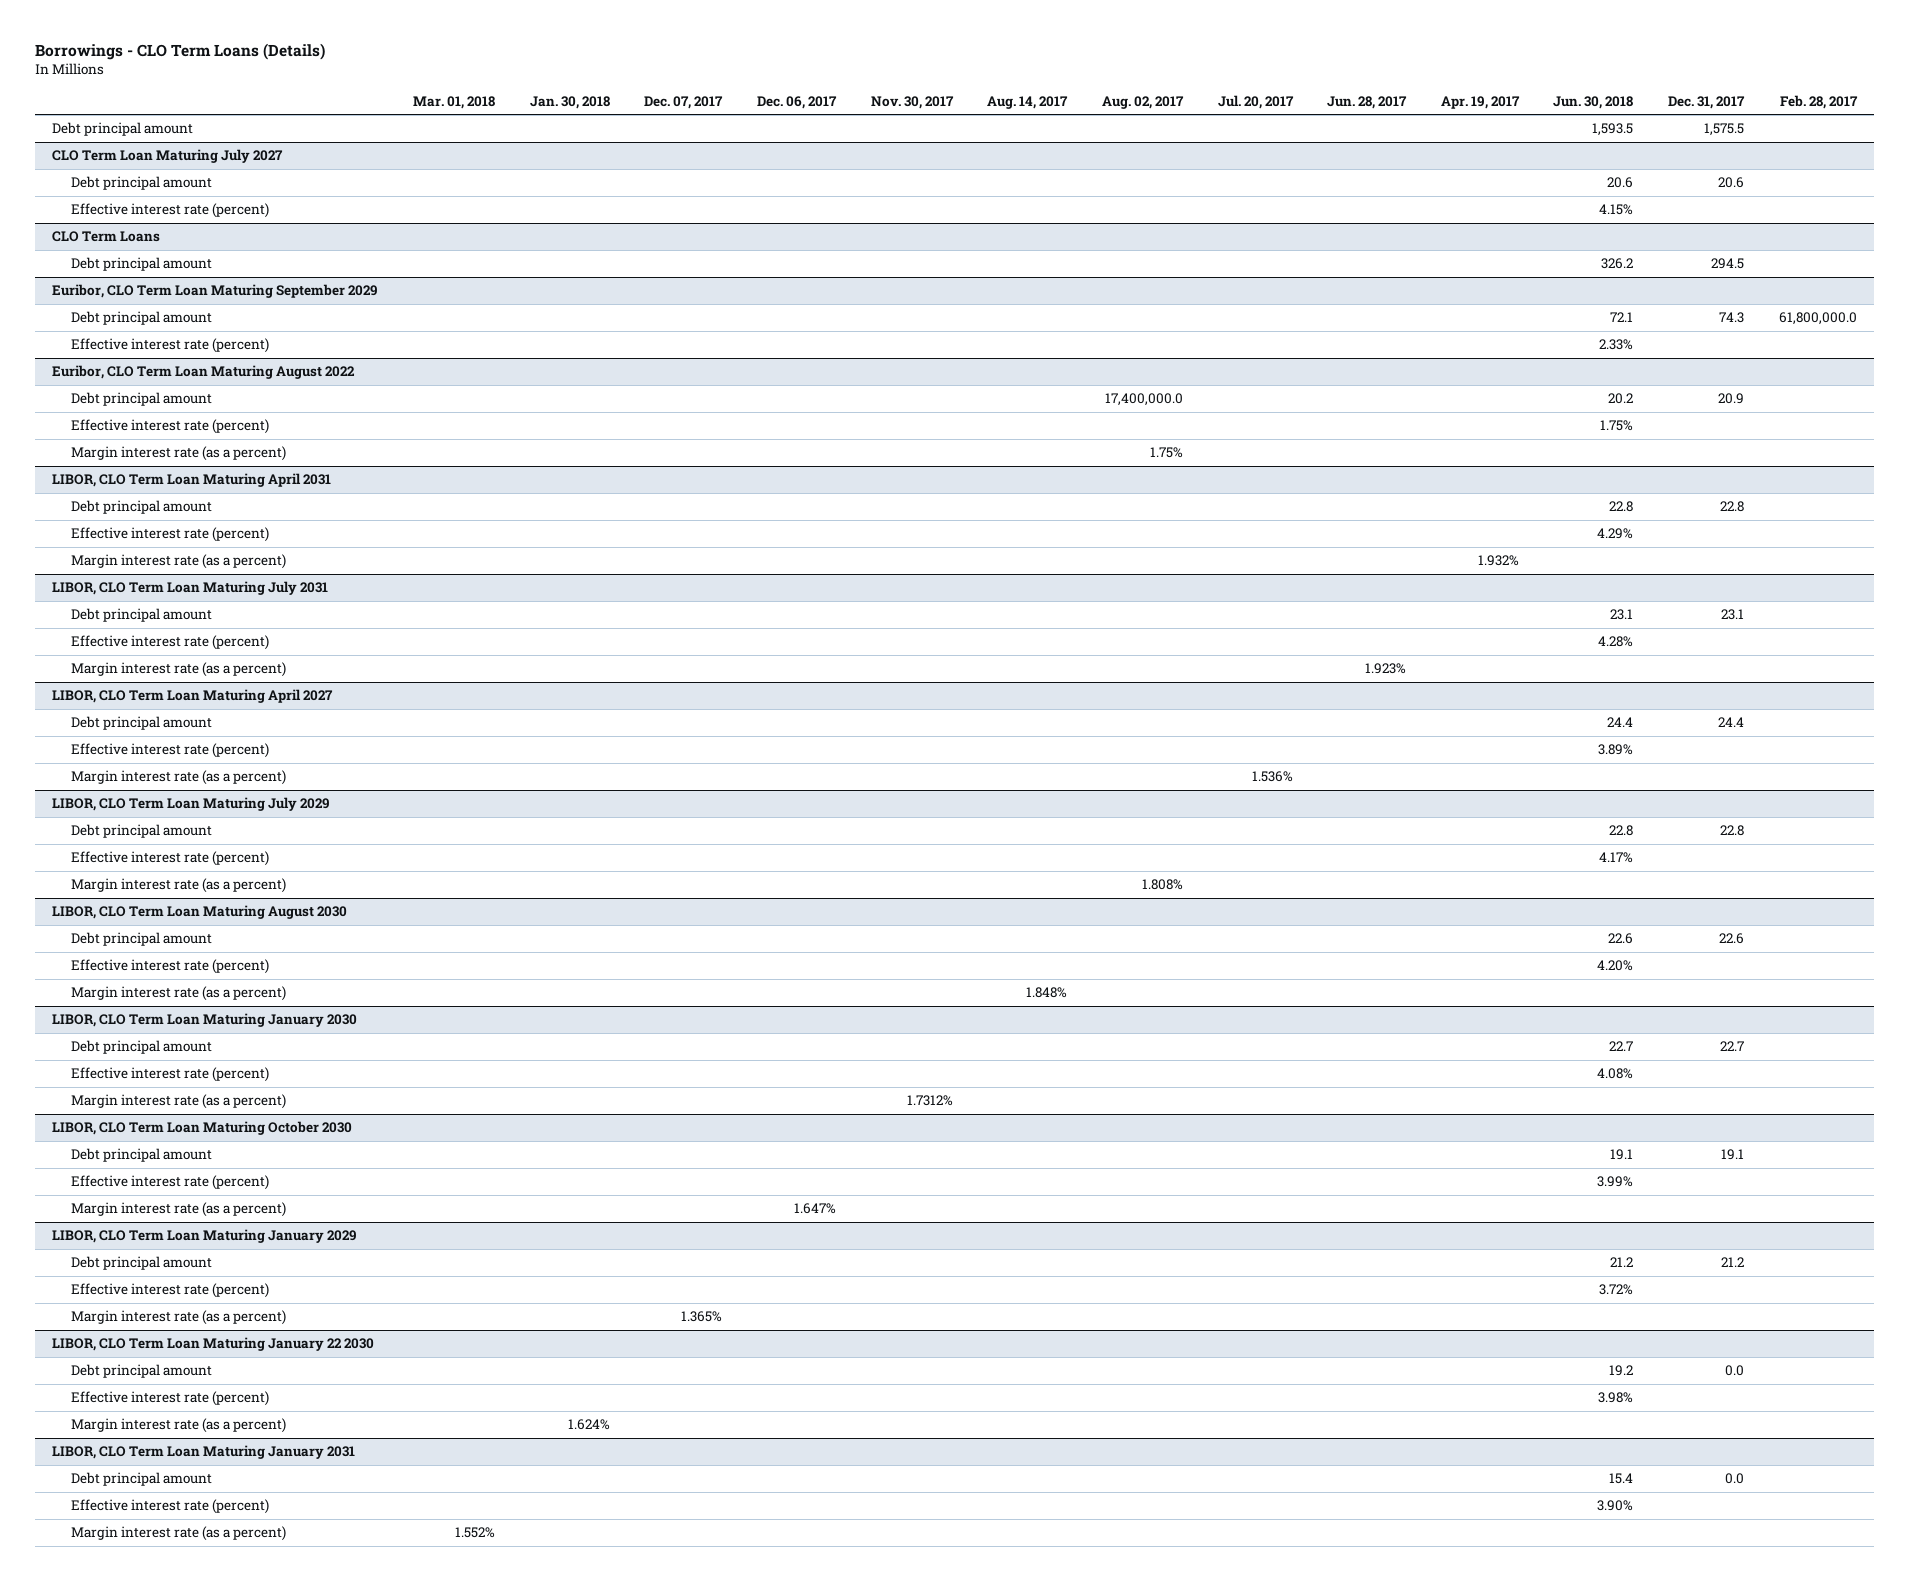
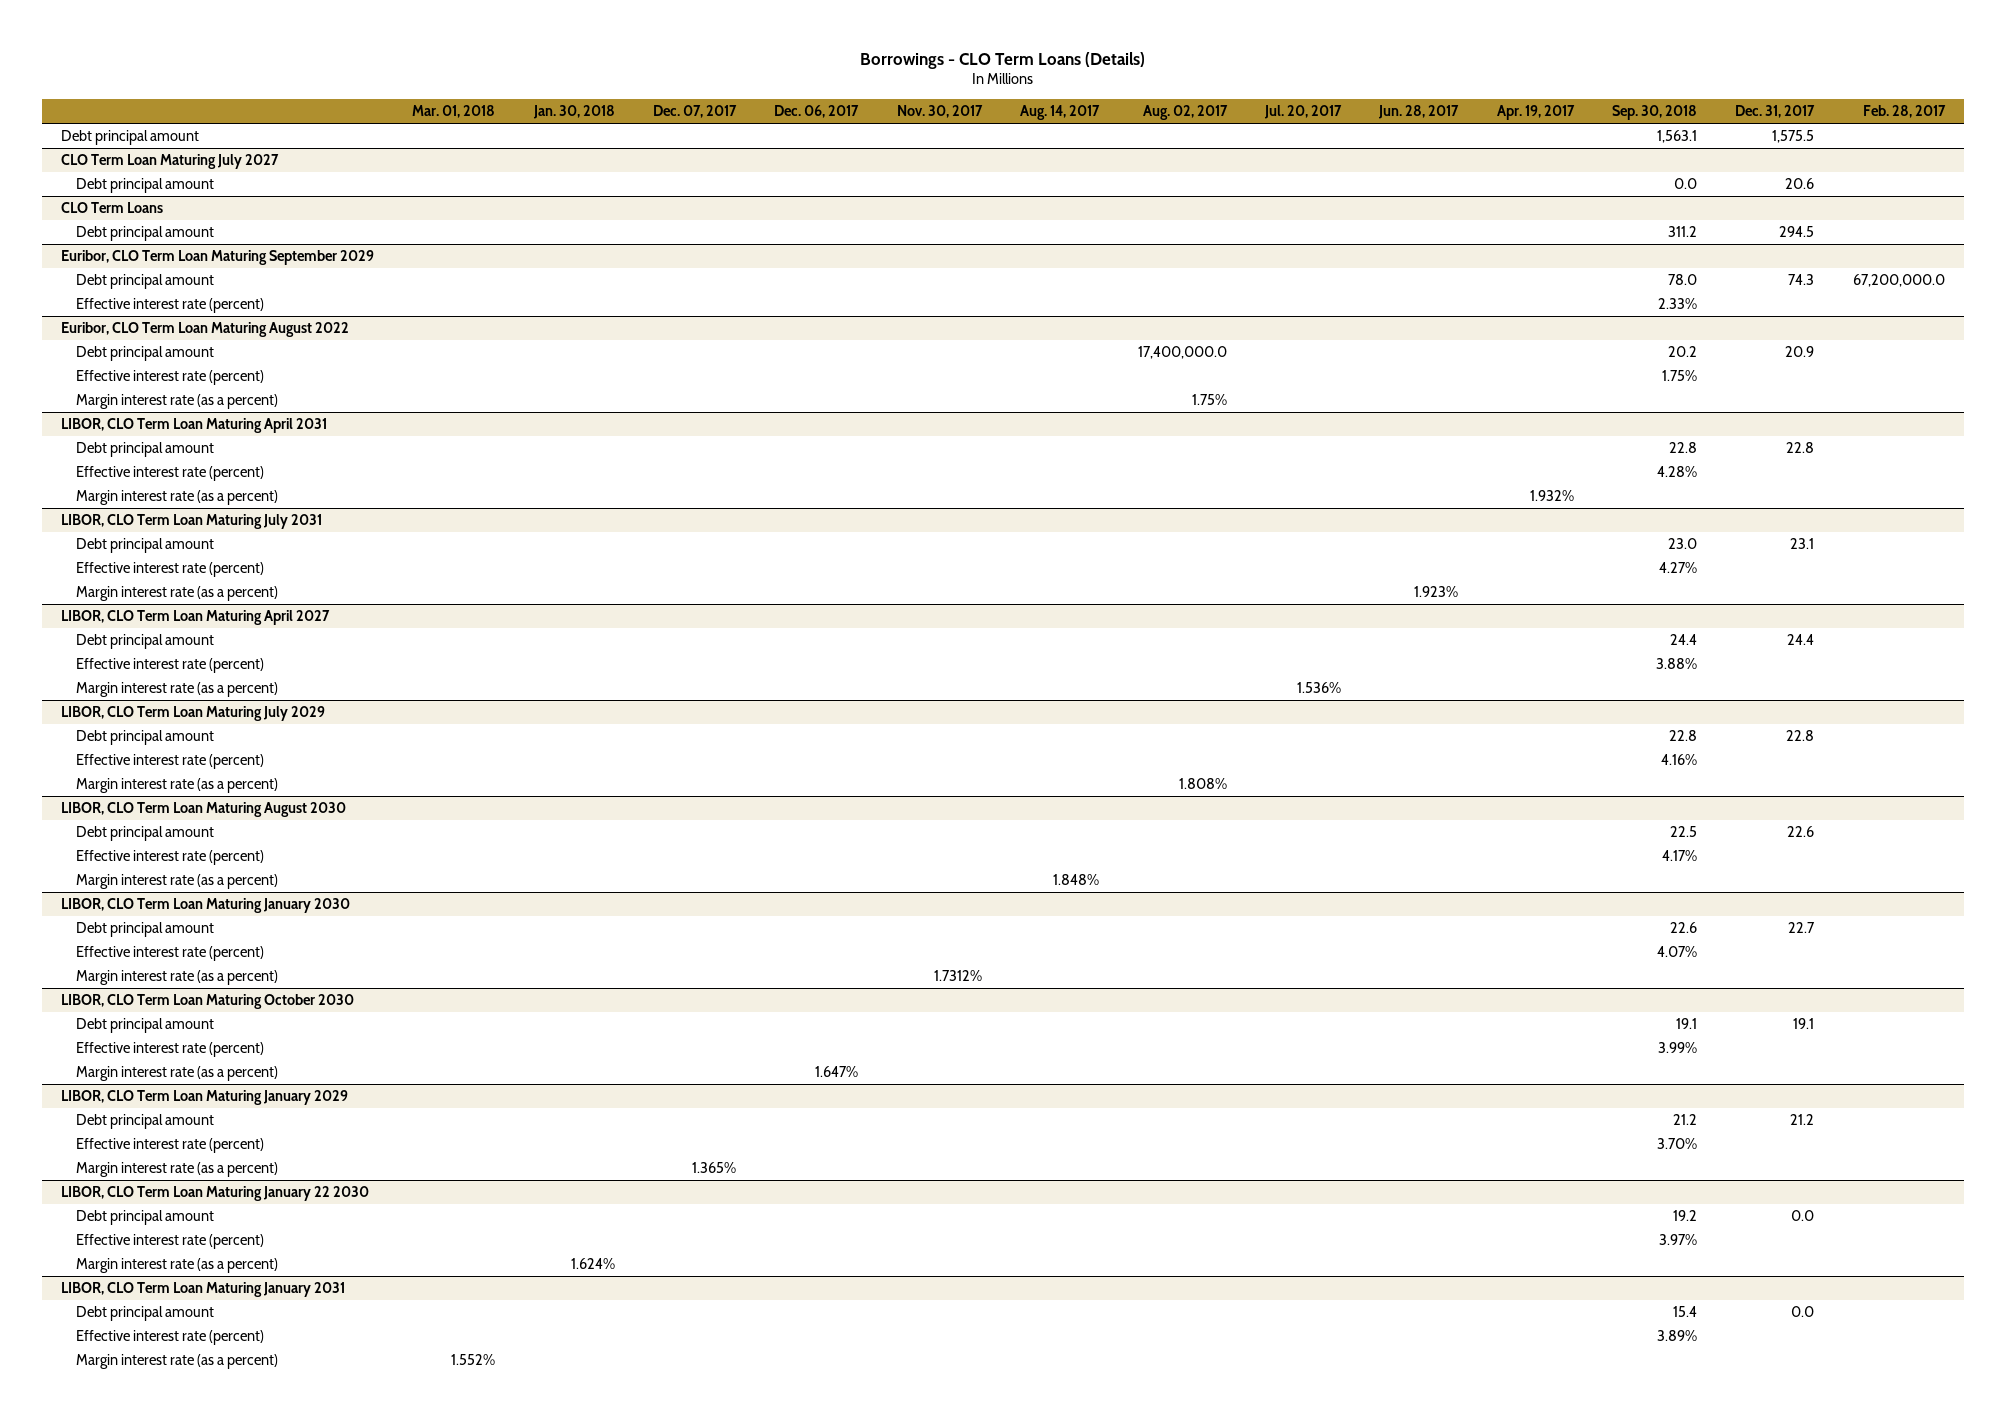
[1553,95,1634,109] Jun. 30, 2018 -> none
none -> [1612,105,1698,121] Sep. 30, 2018
[71,203,270,219] Effective interest rate (percent) -> none
[1778,312,1857,326] 61,800,000.0 -> [1852,274,1945,288] 67,200,000.0

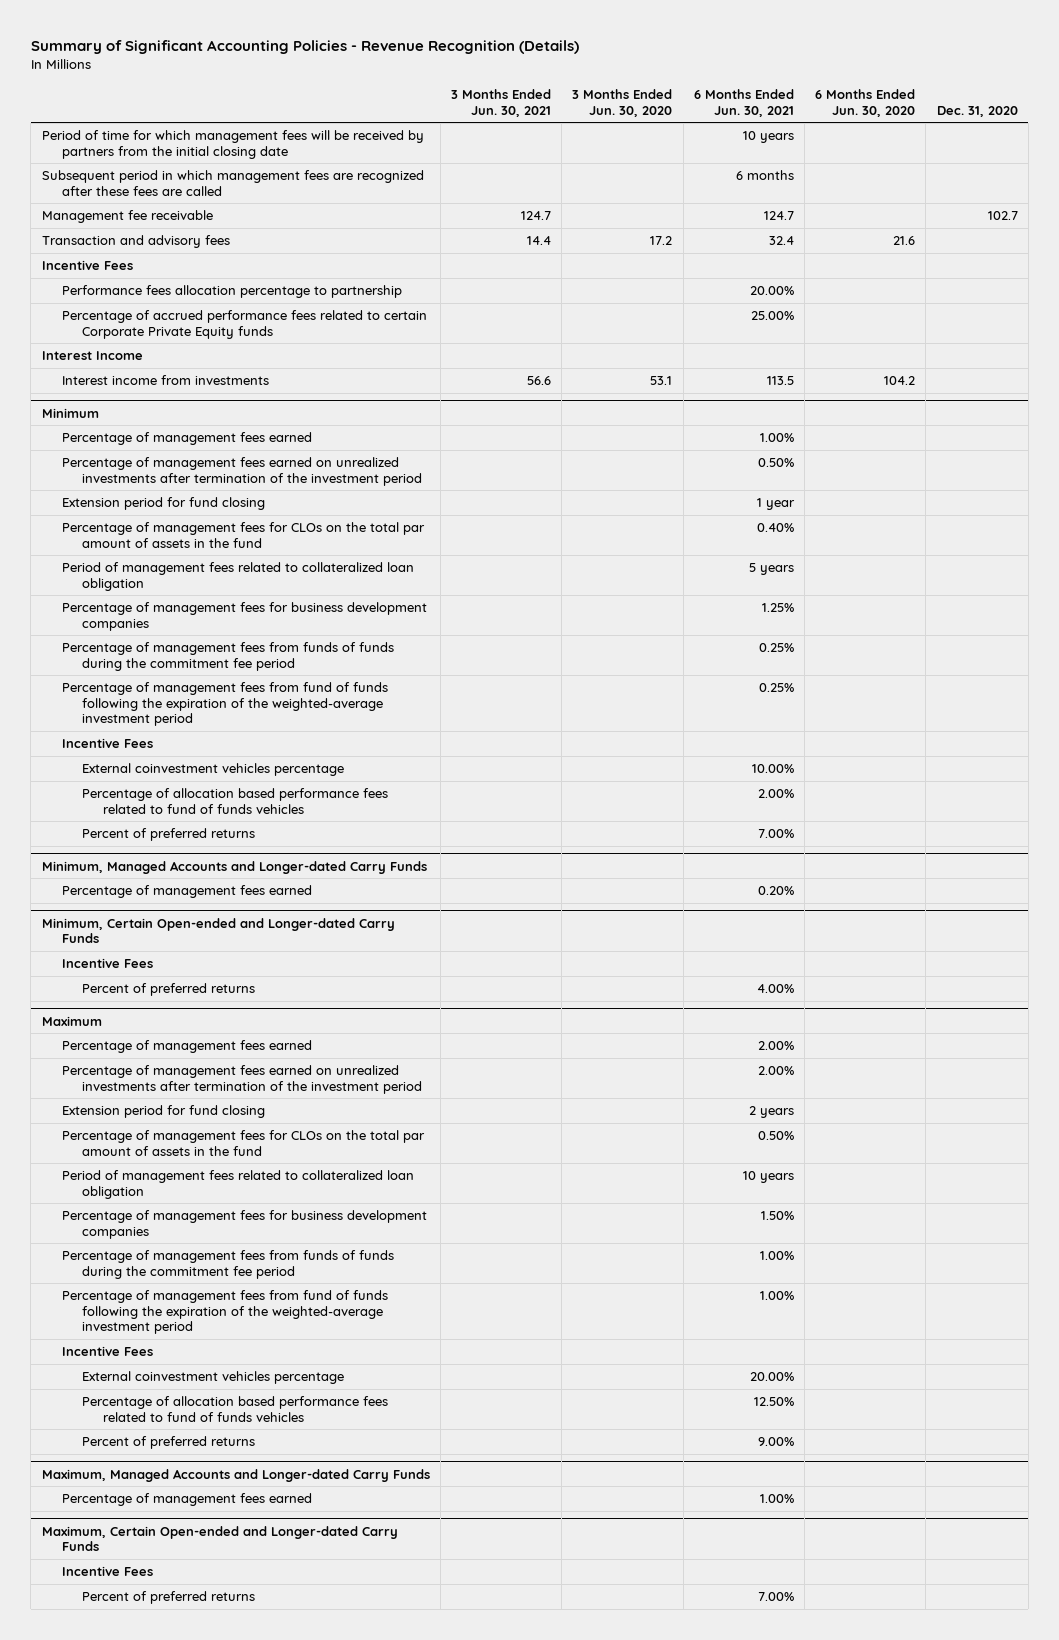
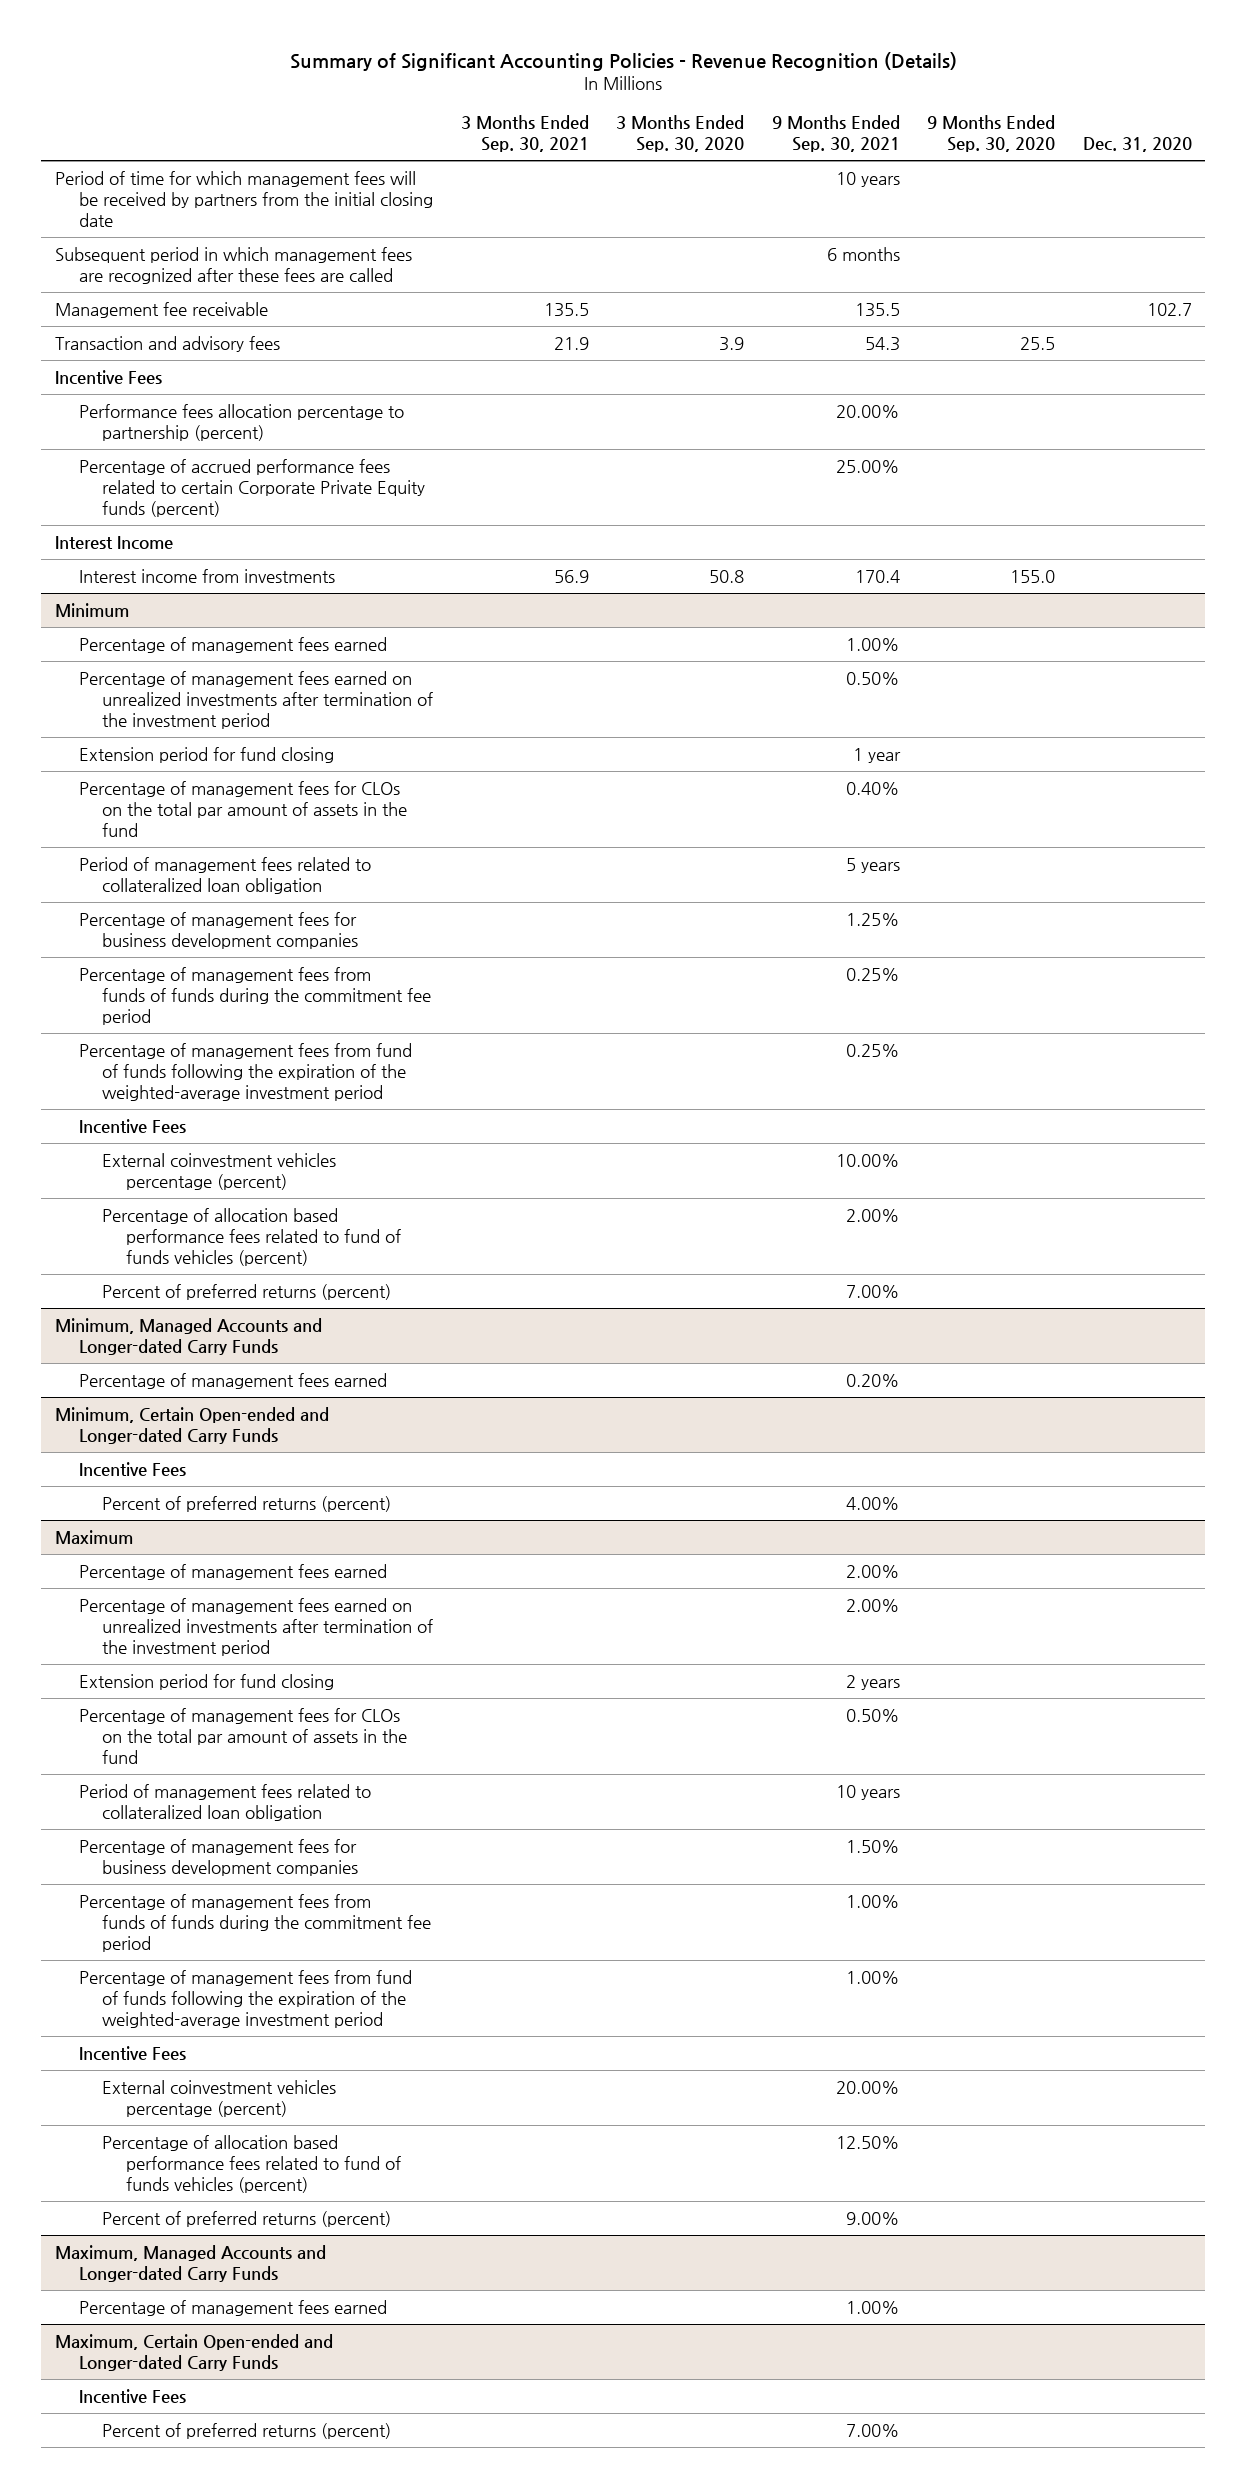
[451,88,552,117] 3 Months Ended Jun. 30, 2021 -> none
[572,88,673,117] 3 Months Ended Jun. 30, 2020 -> none
[693,88,794,117] 6 Months Ended Jun. 30, 2021 -> none
[815,88,916,117] 6 Months Ended Jun. 30, 2020 -> none
none -> [460,114,589,152] 3 Months Ended Sep. 30, 2021
none -> [616,114,745,152] 3 Months Ended Sep. 30, 2020
none -> [771,114,900,152] 9 Months Ended Sep. 30, 2021
none -> [927,114,1056,152] 9 Months Ended Sep. 30, 2020
[61,284,402,298] Performance fees allocation percentage to partnership -> [78,403,404,441] Performance fees allocation percentage to partnership (percent)
[61,309,427,339] Percentage of accrued performance fees related to certain Corporate Private Equity funds -> [78,458,426,518] Percentage of accrued performance fees related to certain Corporate Private Equity funds (percent)
[82,762,345,776] External coinvestment vehicles percentage -> [102,1152,337,1190] External coinvestment vehicles percentage (percent)
[82,787,389,814] Percentage of allocation based performance fees related to fund of funds vehicles -> [102,1207,401,1267] Percentage of allocation based performance fees related to fund of funds vehicles (percent)
[82,827,256,841] Percent of preferred returns -> [102,1283,392,1300] Percent of preferred returns (percent)
[82,982,256,996] Percent of preferred returns -> [102,1495,392,1512] Percent of preferred returns (percent)
[82,1370,345,1384] External coinvestment vehicles percentage -> [102,2079,337,2117] External coinvestment vehicles percentage (percent)
[82,1395,389,1422] Percentage of allocation based performance fees related to fund of funds vehicles -> [102,2134,401,2194] Percentage of allocation based performance fees related to fund of funds vehicles (percent)
[82,1435,256,1449] Percent of preferred returns -> [102,2210,392,2227] Percent of preferred returns (percent)
[82,1590,256,1604] Percent of preferred returns -> [102,2422,392,2439] Percent of preferred returns (percent)

